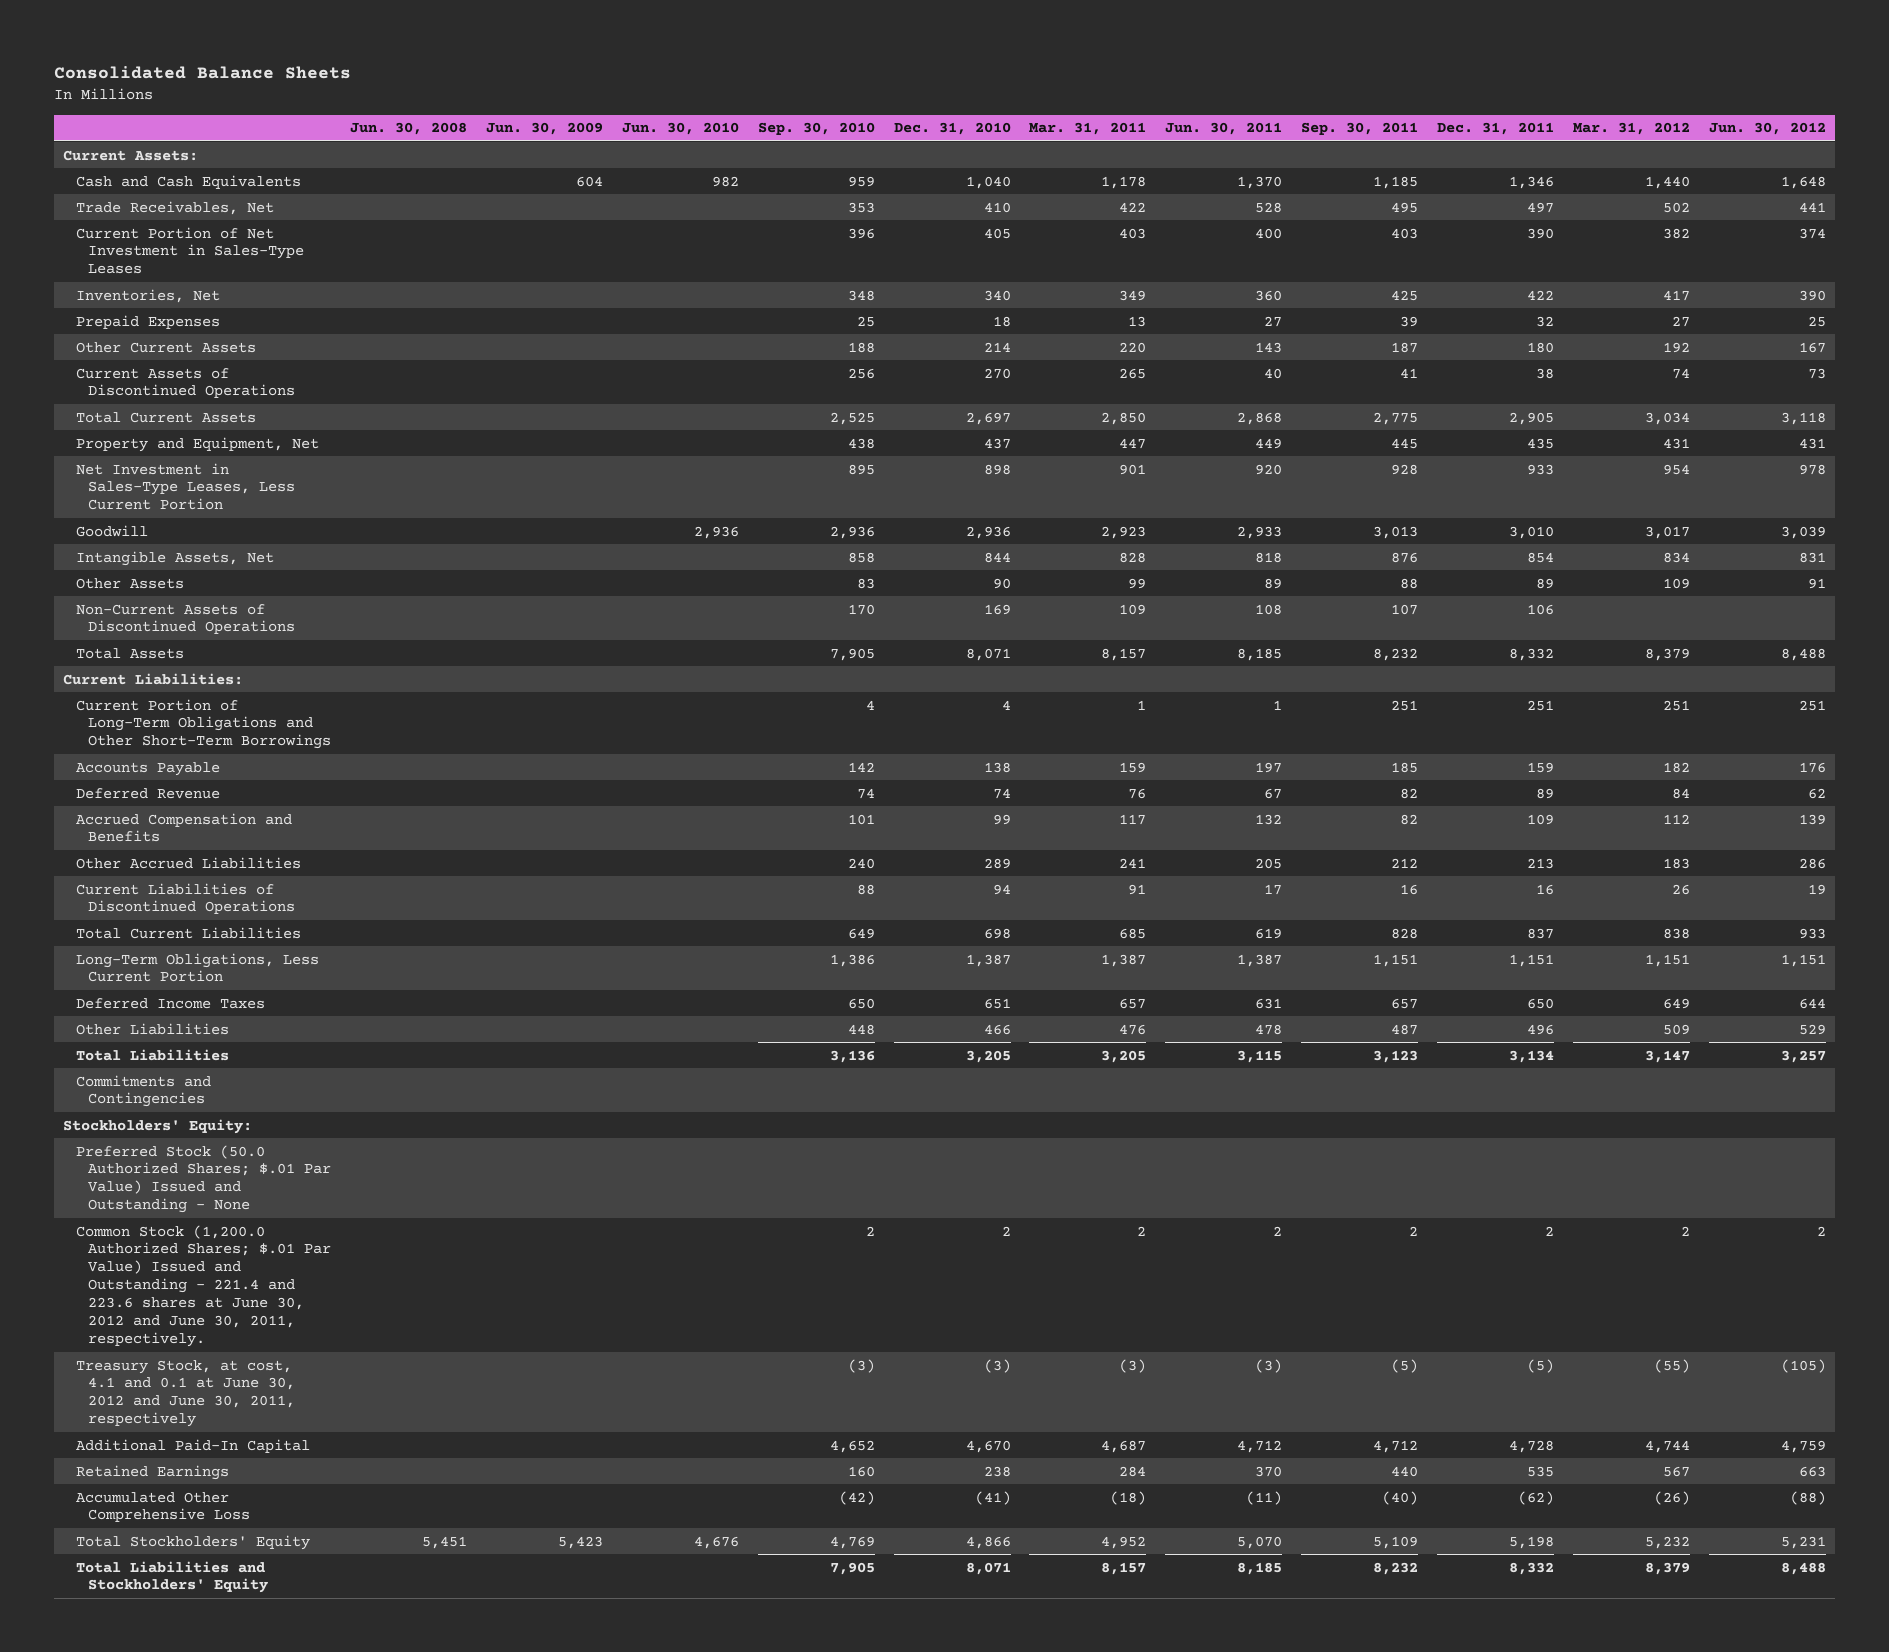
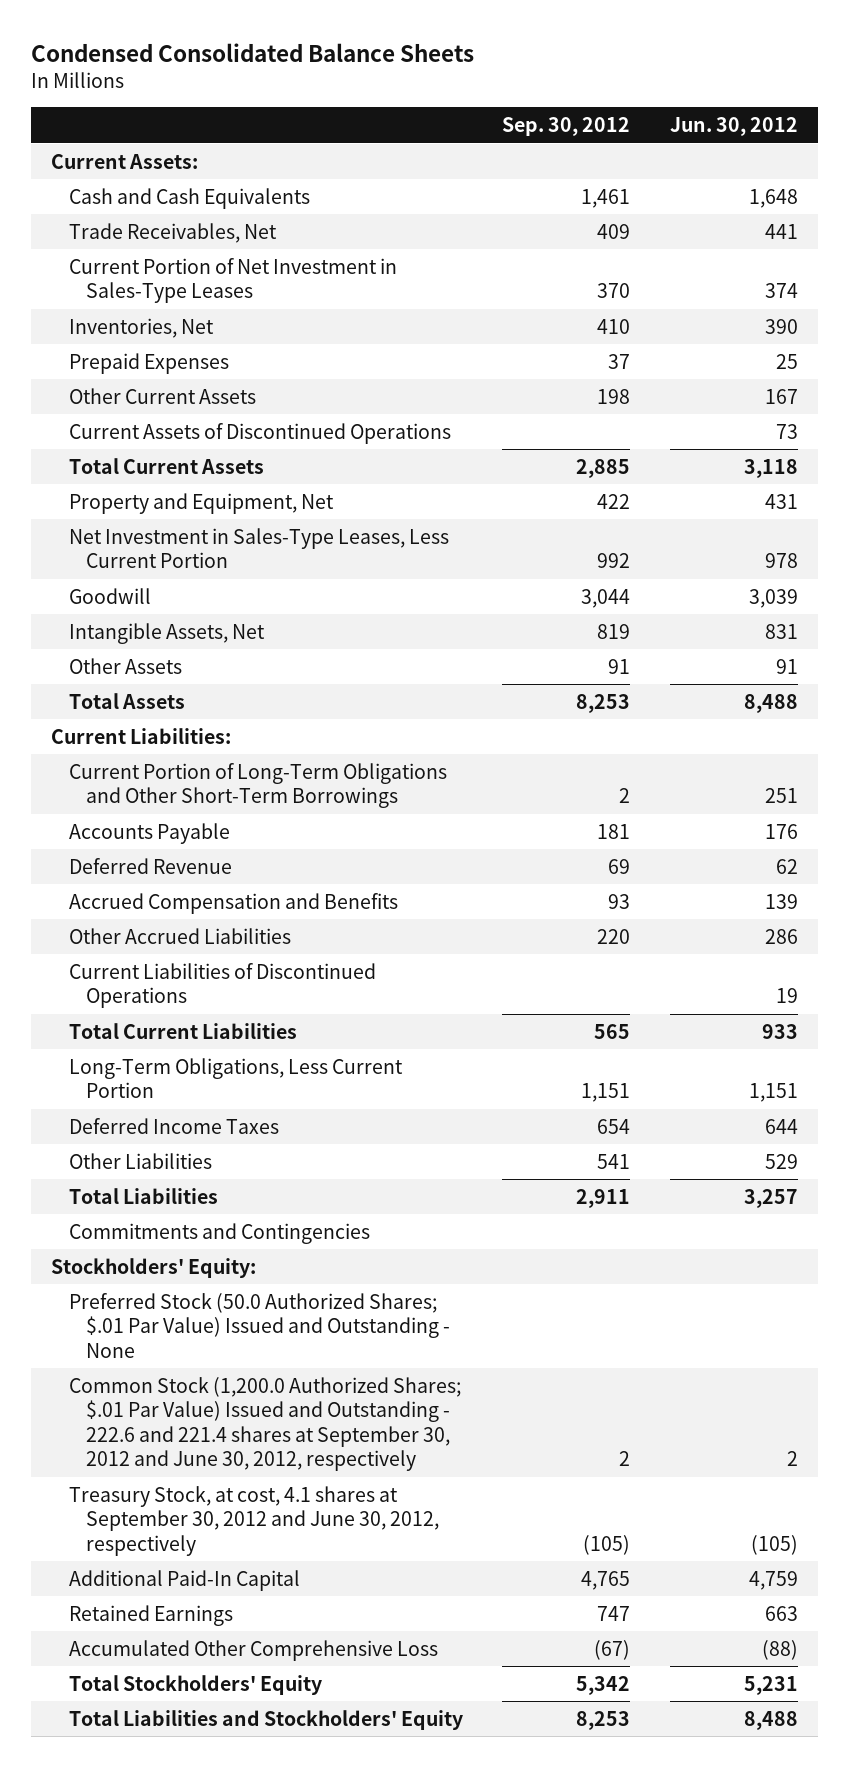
[53,66,351,80] Consolidated Balance Sheets -> [31,42,475,62] Condensed Consolidated Balance Sheets
[350,122,468,136] Jun. 30, 2008 -> none
[485,122,603,136] Jun. 30, 2009 -> none
[621,122,739,136] Jun. 30, 2010 -> none
[757,122,875,136] Sep. 30, 2010 -> none
[893,122,1011,136] Dec. 31, 2010 -> none
[1029,122,1147,136] Mar. 31, 2011 -> none
[1165,122,1283,136] Jun. 30, 2011 -> none
[1301,122,1419,136] Sep. 30, 2011 -> none
[1437,122,1555,136] Dec. 31, 2011 -> none
[1572,122,1690,136] Mar. 31, 2012 -> none
none -> [502,117,631,137] Sep. 30, 2012
[75,603,296,635] Non-Current Assets of Discontinued Operations -> none
[75,1224,332,1348] Common Stock (1,200.0 Authorized Shares; $.01 Par Value) Issued and Outstanding - 221.4 and 223.6 shares at June 30, 2012 and June 30, 2011, respectively. -> [68,1376,461,1472] Common Stock (1,200.0 Authorized Shares; $.01 Par Value) Issued and Outstanding - 222.6 and 221.4 shares at September 30, 2012 and June 30, 2012, respectively
[75,1359,296,1428] Treasury Stock, at cost, 4.1 and 0.1 at June 30, 2012 and June 30, 2011, respectively -> [68,1485,440,1556] Treasury Stock, at cost, 4.1 shares at September 30, 2012 and June 30, 2012, respectively

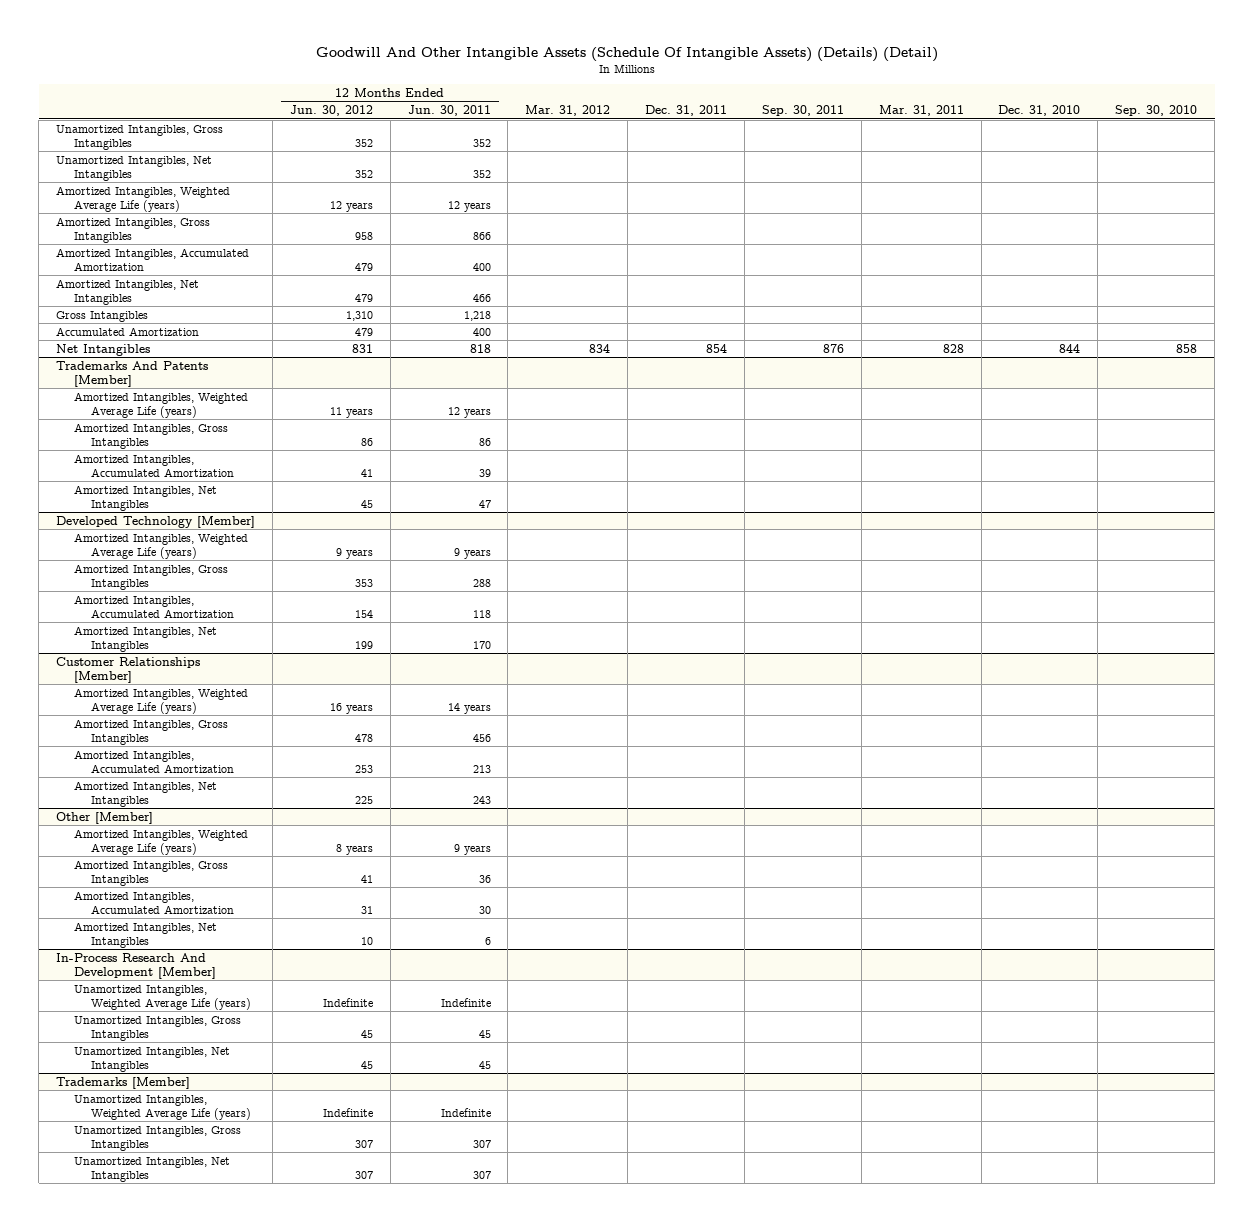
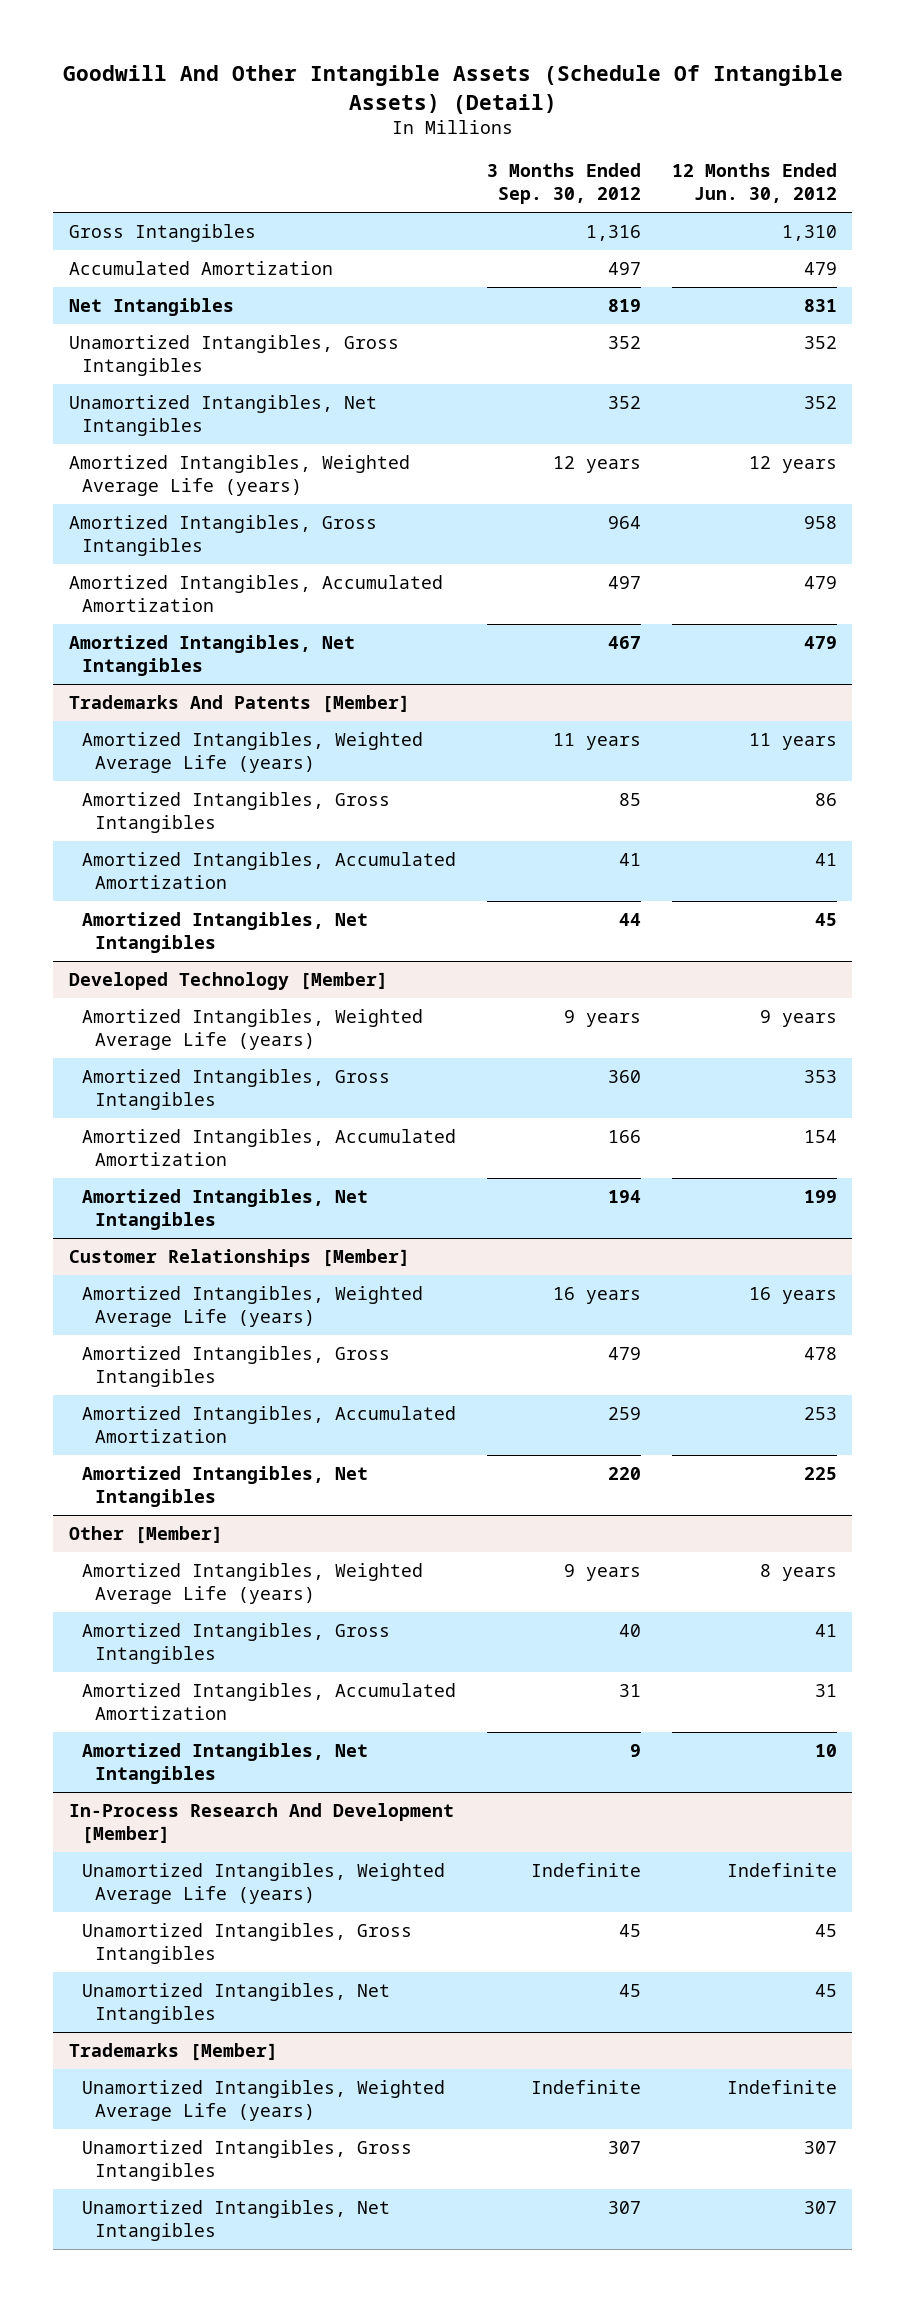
[315,46,938,62] Goodwill And Other Intangible Assets (Schedule Of Intangible Assets) (Details) (Detail) -> [62,65,843,114] Goodwill And Other Intangible Assets (Schedule Of Intangible Assets) (Detail)
[407,105,491,117] Jun. 30, 2011 -> none
[525,105,611,117] Mar. 31, 2012 -> none
[645,105,728,117] Dec. 31, 2011 -> none
[761,105,844,117] Sep. 30, 2011 -> none
[878,105,964,117] Mar. 31, 2011 -> none
[998,105,1081,117] Dec. 31, 2010 -> none
[1115,105,1198,117] Sep. 30, 2010 -> none
none -> [486,163,641,205] 3 Months Ended Sep. 30, 2012
[56,310,149,322] Gross Intangibles -> [68,223,256,242] Gross Intangibles
[56,326,200,336] Accumulated Amortization -> [68,260,333,275] Accumulated Amortization
[56,343,151,356] Net Intangibles -> [68,297,234,316] Net Intangibles

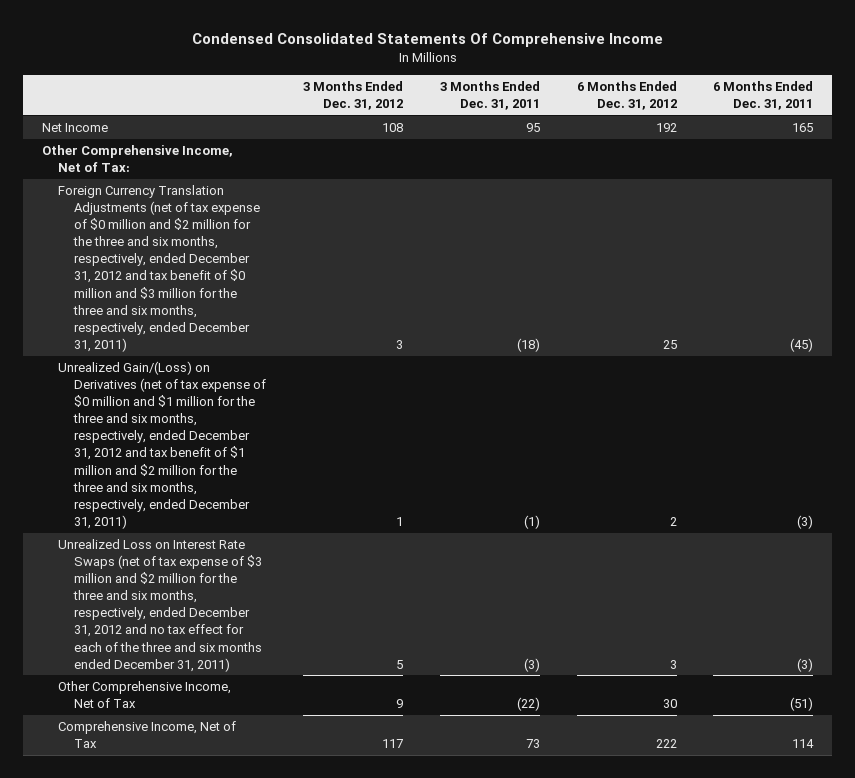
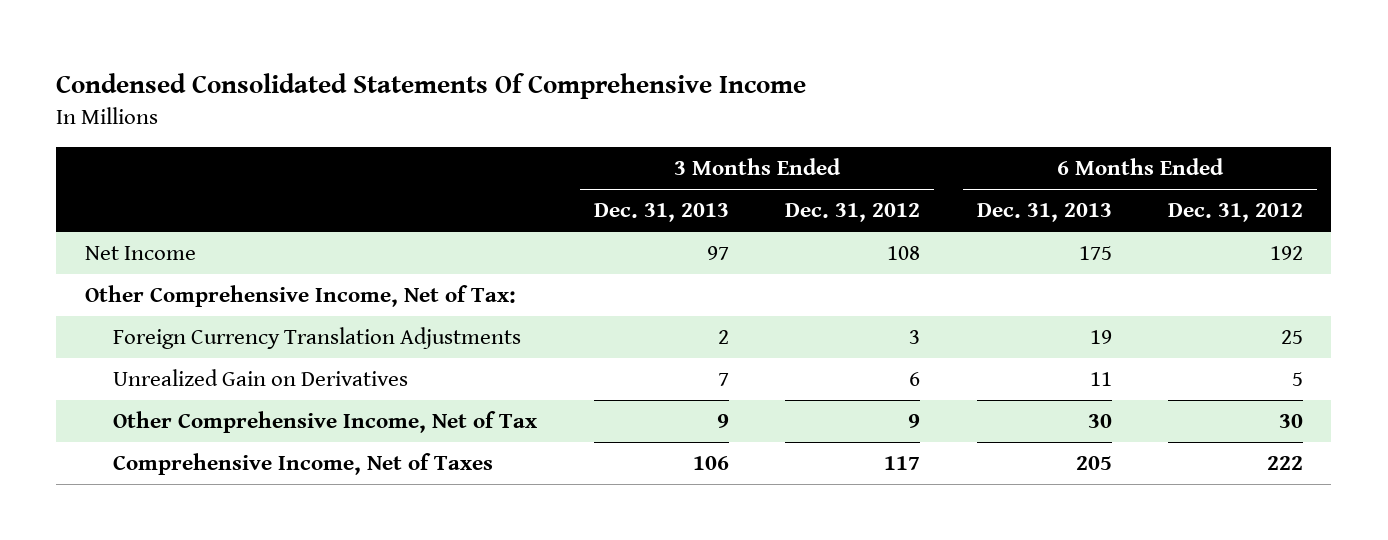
[439,80,540,110] 3 Months Ended Dec. 31, 2011 -> none
[713,80,814,110] 6 Months Ended Dec. 31, 2011 -> none
none -> [593,203,729,223] Dec. 31, 2013
none -> [976,203,1112,223] Dec. 31, 2013
[58,361,267,529] Unrealized Gain/(Loss) on Derivatives (net of tax expense of $0 million and $1 million for the three and six months, respectively, ended December 31, 2012 and tax benefit of $1 million and $2 million for the three and six months, respectively, ended December 31, 2011) -> none
[58,539,263,672] Unrealized Loss on Interest Rate Swaps (net of tax expense of $3 million and $2 million for the three and six months, respectively, ended December 31, 2012 and no tax effect for each of the three and six months ended December 31, 2011) -> none
[58,185,261,352] Foreign Currency Translation Adjustments (net of tax expense of $0 million and $2 million for the three and six months, respectively, ended December 31, 2012 and tax benefit of $0 million and $3 million for the three and six months, respectively, ended December 31, 2011) -> [113,327,522,350] Foreign Currency Translation Adjustments
none -> [113,369,409,387] Unrealized Gain on Derivatives
[58,721,237,749] Comprehensive Income, Net of Tax -> [113,453,494,476] Comprehensive Income, Net of Taxes

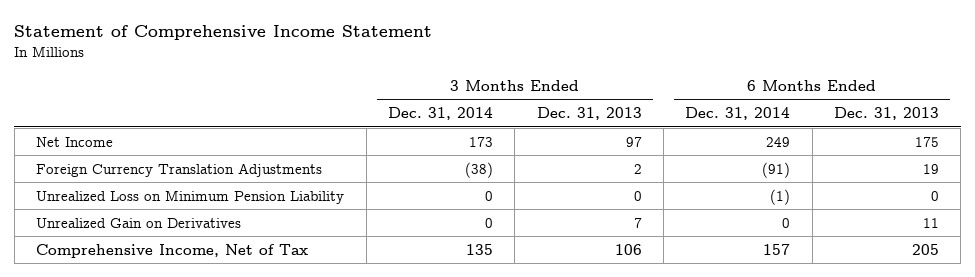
[56,72,807,99] Condensed Consolidated Statements Of Comprehensive Income -> [14,25,433,41] Statement of Comprehensive Income Statement
[785,203,921,223] Dec. 31, 2012 -> none
[1168,203,1304,223] Dec. 31, 2012 -> none
none -> [387,107,493,121] Dec. 31, 2014
none -> [685,107,791,121] Dec. 31, 2014
[84,285,516,308] Other Comprehensive Income, Net of Tax: -> none
none -> [36,189,345,204] Unrealized Loss on Minimum Pension Liability
[113,411,538,434] Other Comprehensive Income, Net of Tax -> none
[113,453,494,476] Comprehensive Income, Net of Taxes -> [36,243,309,258] Comprehensive Income, Net of Tax

